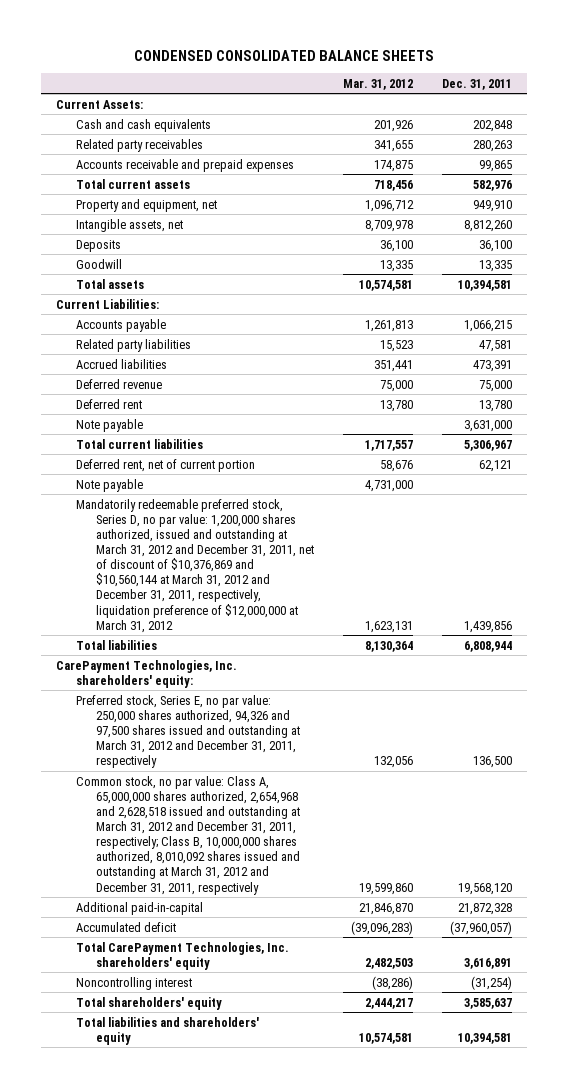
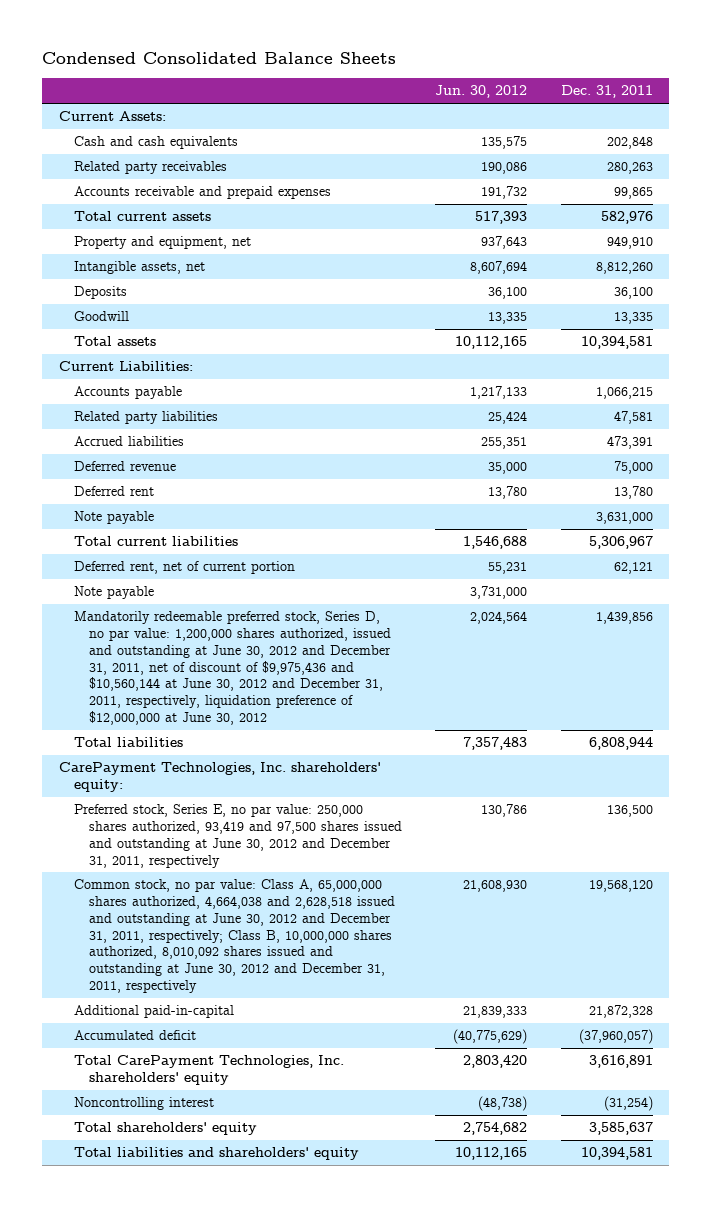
[134,49,435,61] CONDENSED CONSOLIDATED BALANCE SHEETS -> [41,51,396,64] Condensed Consolidated Balance Sheets
[342,78,413,90] Mar. 31, 2012 -> none
none -> [435,85,528,99] Jun. 30, 2012
[75,498,314,633] Mandatorily redeemable preferred stock, Series D, no par value: 1,200,000 shares authorized, issued and outstanding at March 31, 2012 and December 31, 2011, net of discount of $10,376,869 and $10,560,144 at March 31, 2012 and December 31, 2011, respectively, liquidation preference of $12,000,000 at March 31, 2012 -> [73,611,391,725] Mandatorily redeemable preferred stock, Series D, no par value: 1,200,000 shares authorized, issued and outstanding at June 30, 2012 and December 31, 2011, net of discount of $9,975,436 and $10,560,144 at June 30, 2012 and December 31, 2011, respectively, liquidation preference of $12,000,000 at June 30, 2012
[75,694,300,769] Preferred stock, Series E, no par value: 250,000 shares authorized, 94,326 and 97,500 shares issued and outstanding at March 31, 2012 and December 31, 2011, respectively -> [73,804,402,868] Preferred stock, Series E, no par value: 250,000 shares authorized, 93,419 and 97,500 shares issued and outstanding at June 30, 2012 and December 31, 2011, respectively
[75,775,300,895] Common stock, no par value: Class A, 65,000,000 shares authorized, 2,654,968 and 2,628,518 issued and outstanding at March 31, 2012 and December 31, 2011, respectively; Class B, 10,000,000 shares authorized, 8,010,092 shares issued and outstanding at March 31, 2012 and December 31, 2011, respectively -> [73,879,395,993] Common stock, no par value: Class A, 65,000,000 shares authorized, 4,664,038 and 2,628,518 issued and outstanding at June 30, 2012 and December 31, 2011, respectively; Class B, 10,000,000 shares authorized, 8,010,092 shares issued and outstanding at June 30, 2012 and December 31, 2011, respectively

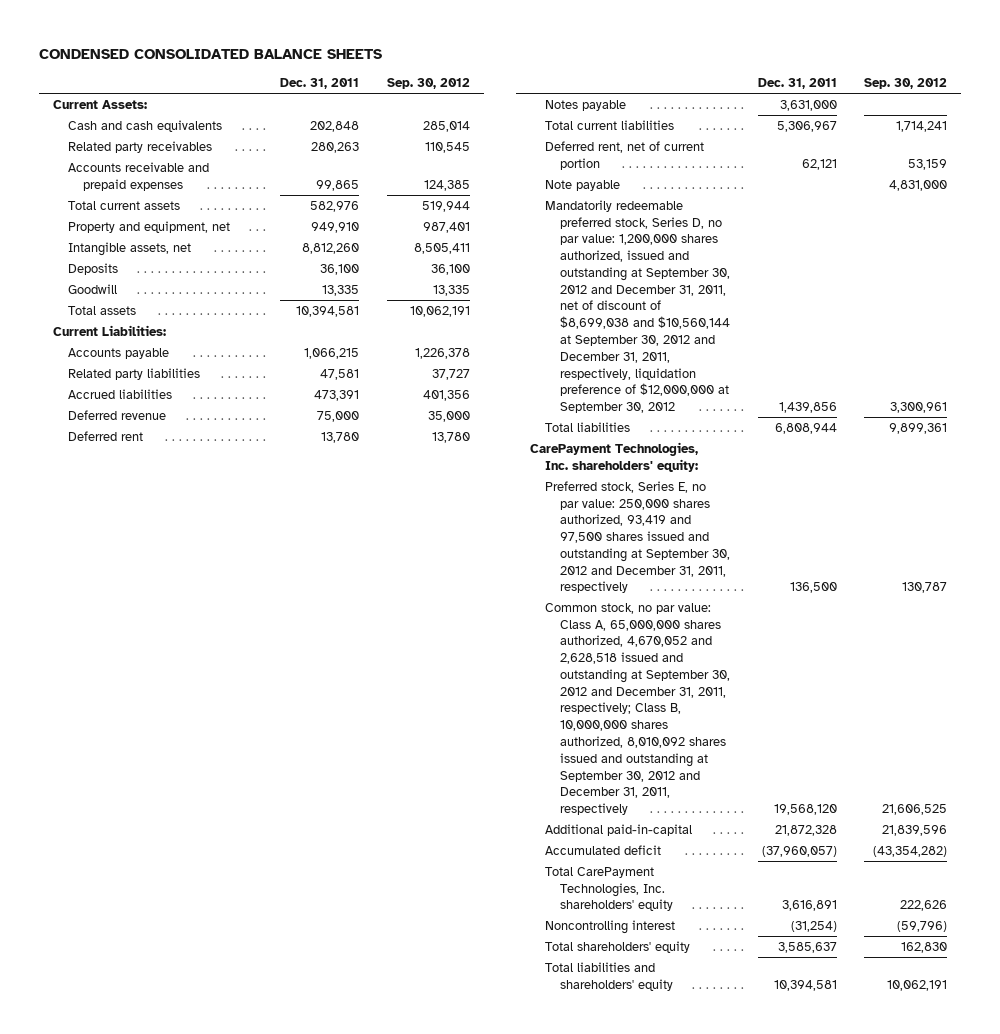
[41,51,396,64] Condensed Consolidated Balance Sheets -> [39,49,383,60] CONDENSED CONSOLIDATED BALANCE SHEETS
[435,85,528,99] Jun. 30, 2012 -> none
none -> [387,78,471,90] Sep. 30, 2012
[73,511,154,525] Note payable -> [545,99,627,111] Notes payable
[73,611,391,725] Mandatorily redeemable preferred stock, Series D, no par value: 1,200,000 shares authorized, issued and outstanding at June 30, 2012 and December 31, 2011, net of discount of $9,975,436 and $10,560,144 at June 30, 2012 and December 31, 2011, respectively, liquidation preference of $12,000,000 at June 30, 2012 -> [545,199,730,414] Mandatorily redeemable preferred stock, Series D, no par value: 1,200,000 shares authorized, issued and outstanding at September 30, 2012 and December 31, 2011, net of discount of $8,699,038 and $10,560,144 at September 30, 2012 and December 31, 2011, respectively, liquidation preference of $12,000,000 at September 30, 2012
[73,804,402,868] Preferred stock, Series E, no par value: 250,000 shares authorized, 93,419 and 97,500 shares issued and outstanding at June 30, 2012 and December 31, 2011, respectively -> [545,480,730,594] Preferred stock, Series E, no par value: 250,000 shares authorized, 93,419 and 97,500 shares issued and outstanding at September 30, 2012 and December 31, 2011, respectively
[73,879,395,993] Common stock, no par value: Class A, 65,000,000 shares authorized, 4,664,038 and 2,628,518 issued and outstanding at June 30, 2012 and December 31, 2011, respectively; Class B, 10,000,000 shares authorized, 8,010,092 shares issued and outstanding at June 30, 2012 and December 31, 2011, respectively -> [545,602,730,816] Common stock, no par value: Class A, 65,000,000 shares authorized, 4,670,052 and 2,628,518 issued and outstanding at September 30, 2012 and December 31, 2011, respectively; Class B, 10,000,000 shares authorized, 8,010,092 shares issued and outstanding at September 30, 2012 and December 31, 2011, respectively

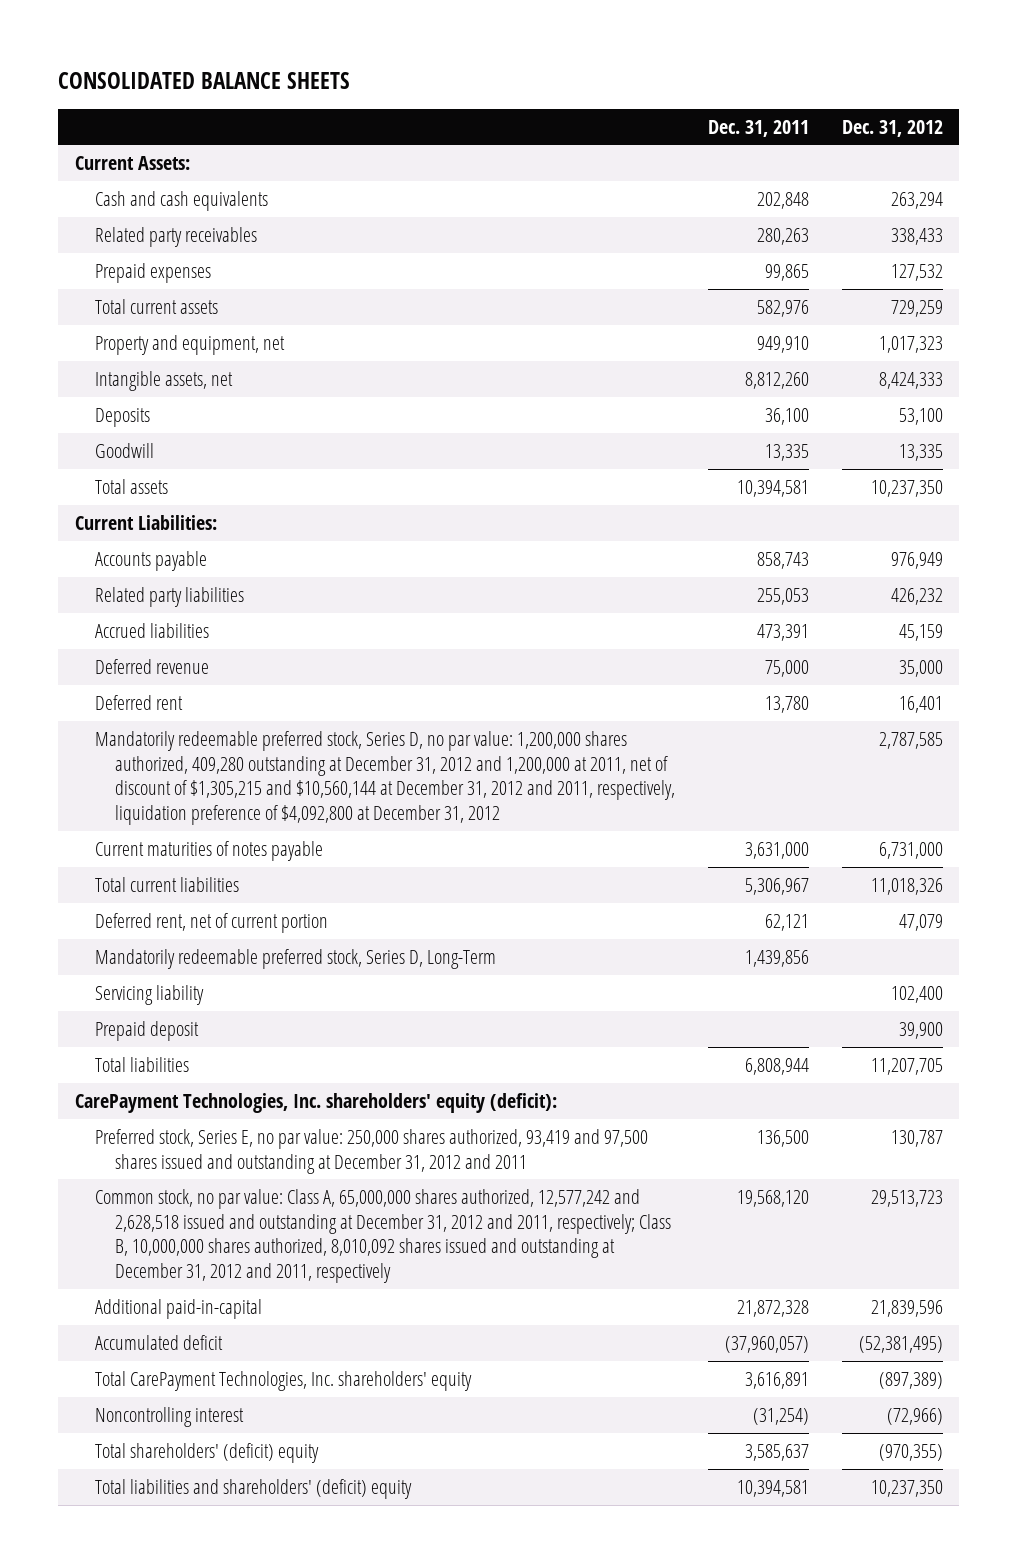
[39,49,383,60] CONDENSED CONSOLIDATED BALANCE SHEETS -> [58,71,351,89] CONSOLIDATED BALANCE SHEETS
[387,78,471,90] Sep. 30, 2012 -> none
none -> [841,119,943,137] Dec. 31, 2012
[67,161,209,191] Accounts receivable and prepaid expenses -> [94,262,211,283] Prepaid expenses
[304,347,360,359] 1,066,215 -> [757,551,810,569] 858,743
[320,368,360,380] 47,581 -> [757,587,810,605] 255,053
none -> [94,730,676,826] Mandatorily redeemable preferred stock, Series D, no par value: 1,200,000 shares authorized, 409,280 outstanding at December 31, 2012 and 1,200,000 at 2011, net of discount of $1,305,215 and $10,560,144 at December 31, 2012 and 2011, respectively, liquidation preference of $4,092,800 at December 31, 2012
[545,99,627,111] Notes payable -> [94,840,323,861] Current maturities of notes payable
[545,179,621,191] Note payable -> none
[545,199,730,414] Mandatorily redeemable preferred stock, Series D, no par value: 1,200,000 shares authorized, issued and outstanding at September 30, 2012 and December 31, 2011, net of discount of $8,699,038 and $10,560,144 at September 30, 2012 and December 31, 2011, respectively, liquidation preference of $12,000,000 at September 30, 2012 -> [94,948,496,969] Mandatorily redeemable preferred stock, Series D, Long-Term
none -> [94,984,204,1005] Servicing liability
none -> [94,1020,199,1041] Prepaid deposit
[530,441,699,472] CarePayment Technologies, Inc. shareholders' equity: -> [74,1092,557,1113] CarePayment Technologies, Inc. shareholders' equity (deficit):
[545,480,730,594] Preferred stock, Series E, no par value: 250,000 shares authorized, 93,419 and 97,500 shares issued and outstanding at September 30, 2012 and December 31, 2011, respectively -> [94,1128,648,1174] Preferred stock, Series E, no par value: 250,000 shares authorized, 93,419 and 97,500 shares issued and outstanding at December 31, 2012 and 2011
[545,602,730,816] Common stock, no par value: Class A, 65,000,000 shares authorized, 4,670,052 and 2,628,518 issued and outstanding at September 30, 2012 and December 31, 2011, respectively; Class B, 10,000,000 shares authorized, 8,010,092 shares issued and outstanding at September 30, 2012 and December 31, 2011, respectively -> [94,1188,672,1284] Common stock, no par value: Class A, 65,000,000 shares authorized, 12,577,242 and 2,628,518 issued and outstanding at December 31, 2012 and 2011, respectively; Class B, 10,000,000 shares authorized, 8,010,092 shares issued and outstanding at December 31, 2012 and 2011, respectively
[545,940,691,953] Total shareholders' equity -> [94,1442,319,1463] Total shareholders' (deficit) equity
[545,961,673,991] Total liabilities and shareholders' equity -> [94,1478,412,1499] Total liabilities and shareholders' (deficit) equity

